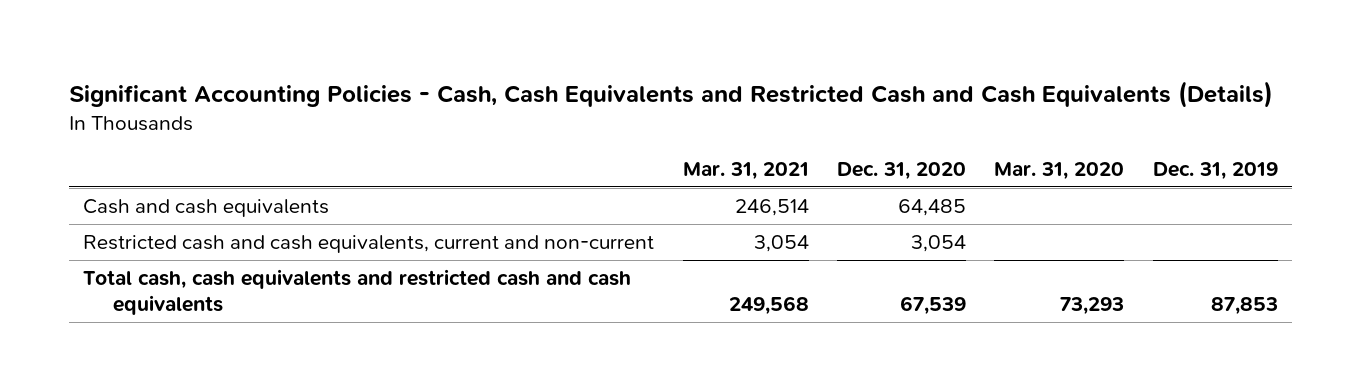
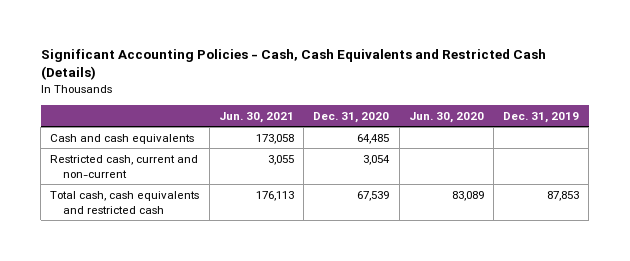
[69,80,1274,108] Significant Accounting Policies - Cash, Cash Equivalents and Restricted Cash and Cash Equivalents (Details) -> [40,49,546,81] Significant Accounting Policies - Cash, Cash Equivalents and Restricted Cash (Details)
[682,161,809,180] Mar. 31, 2021 -> none
[994,161,1125,180] Mar. 31, 2020 -> none
none -> [218,111,294,123] Jun. 30, 2021
none -> [408,111,484,123] Jun. 30, 2020
[83,235,655,254] Restricted cash and cash equivalents, current and non-current -> [50,154,199,178] Restricted cash, current and non-current
[83,269,632,316] Total cash, cash equivalents and restricted cash and cash equivalents -> [50,190,200,214] Total cash, cash equivalents and restricted cash

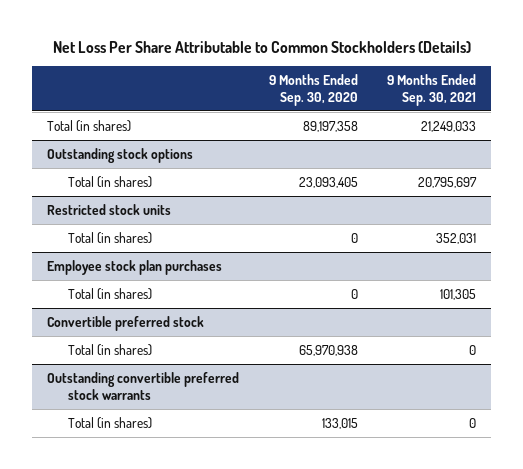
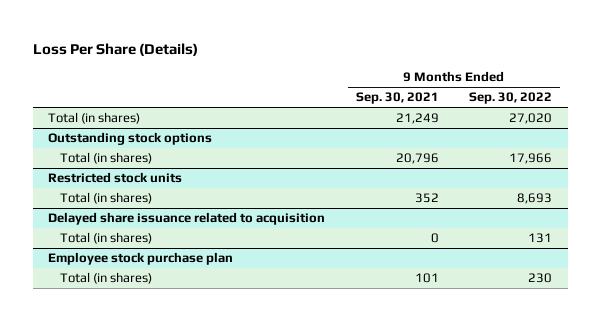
[52,40,471,53] Net Loss Per Share Attributable to Common Stockholders (Details) -> [33,42,199,56] Loss Per Share (Details)
[268,73,358,107] 9 Months Ended Sep. 30, 2020 -> none
none -> [469,92,553,105] Sep. 30, 2022
[421,120,477,132] 21,249,033 -> [395,113,439,125] 21,249
[418,176,478,188] 20,795,697 -> [395,153,439,165] 20,796
[46,259,222,275] Employee stock plan purchases -> none
[67,287,152,300] Total (in shares) -> none
[46,315,204,331] Convertible preferred stock -> none
[67,343,152,356] Total (in shares) -> none
[46,371,239,400] Outstanding convertible preferred stock warrants -> none
[436,232,477,244] 352,031 -> [414,193,439,204] 352
none -> [48,212,326,226] Delayed share issuance related to acquisition
none -> [48,252,234,266] Employee stock purchase plan
none -> [59,272,152,285] Total (in shares)

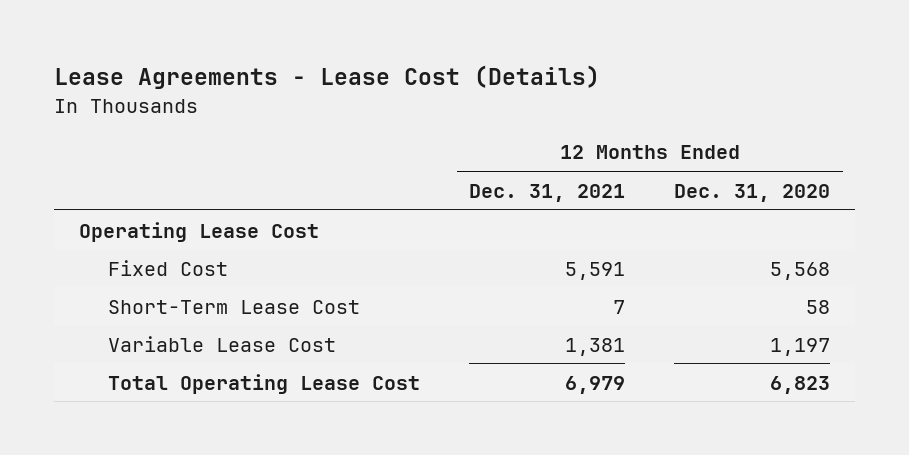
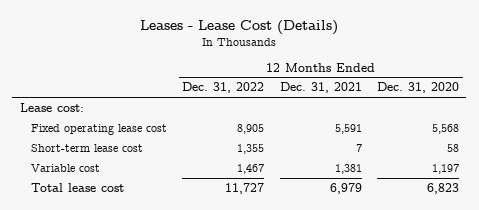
[54,65,601,90] Lease Agreements - Lease Cost (Details) -> [140,20,339,36] Leases - Lease Cost (Details)
none -> [182,82,265,94] Dec. 31, 2022
[78,221,319,242] Operating Lease Cost -> [20,102,85,112] Lease cost:
[107,259,228,276] Fixed Cost -> [31,123,168,135] Fixed operating lease cost
[107,299,360,314] Short-Term Lease Cost -> [31,143,144,152] Short-term lease cost
[107,335,336,352] Variable Lease Cost -> [31,163,101,172] Variable cost
[107,373,420,394] Total Operating Lease Cost -> [31,182,125,192] Total lease cost

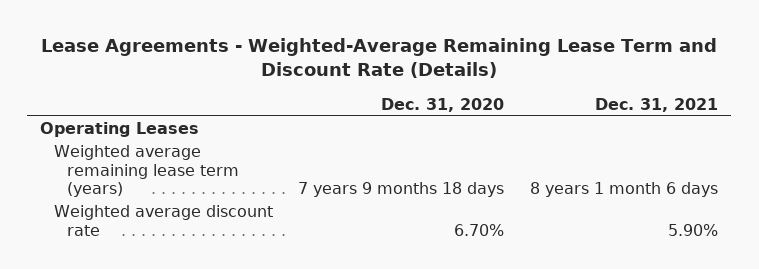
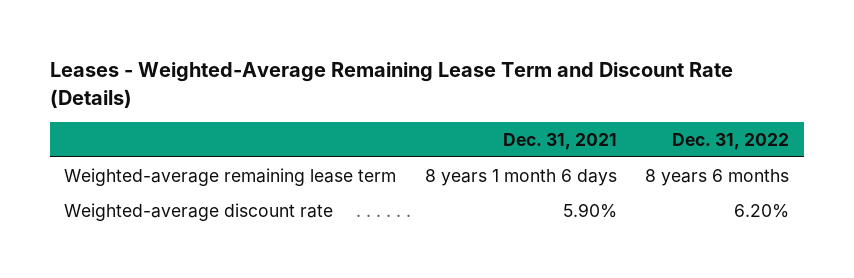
[41,37,718,79] Lease Agreements - Weighted-Average Remaining Lease Term and Discount Rate (Details) -> [50,62,734,108] Leases - Weighted-Average Remaining Lease Term and Discount Rate (Details)
[381,97,505,112] Dec. 31, 2020 -> none
none -> [672,133,790,151] Dec. 31, 2022
[40,122,200,138] Operating Leases -> none
[53,145,239,198] Weighted average remaining lease term (years) -> [64,167,397,186] Weighted-average remaining lease term
[53,205,273,236] Weighted average discount rate -> [64,202,334,221] Weighted-average discount rate

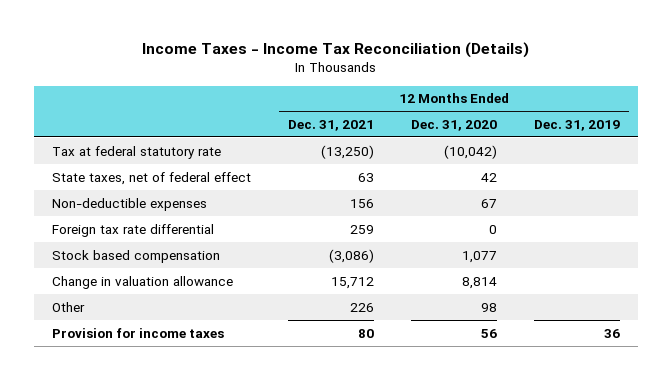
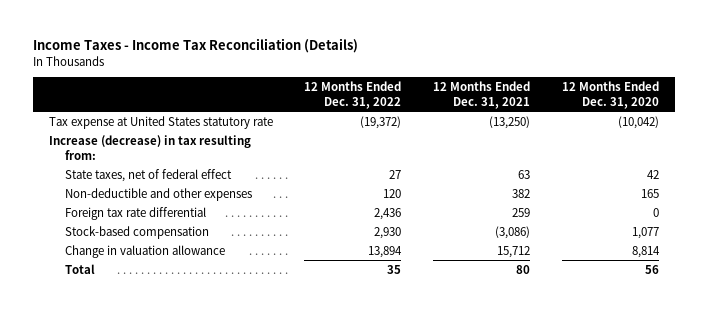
[533,119,620,131] Dec. 31, 2019 -> none
none -> [304,80,402,109] 12 Months Ended Dec. 31, 2022
[52,145,222,159] Tax at federal statutory rate -> [48,115,273,129] Tax expense at United States statutory rate
none -> [48,134,251,160] Increase (decrease) in tax resulting from:
[52,197,208,211] Non-deductible expenses -> [64,187,252,201] Non-deductible and other expenses
[350,198,375,208] 156 -> [511,188,530,198] 382
[481,198,498,208] 67 -> [640,188,659,198] 165
[52,249,221,263] Stock based compensation -> [64,225,209,239] Stock-based compensation
[52,301,86,312] Other -> none
[52,327,225,338] Provision for income taxes -> [64,263,95,274] Total

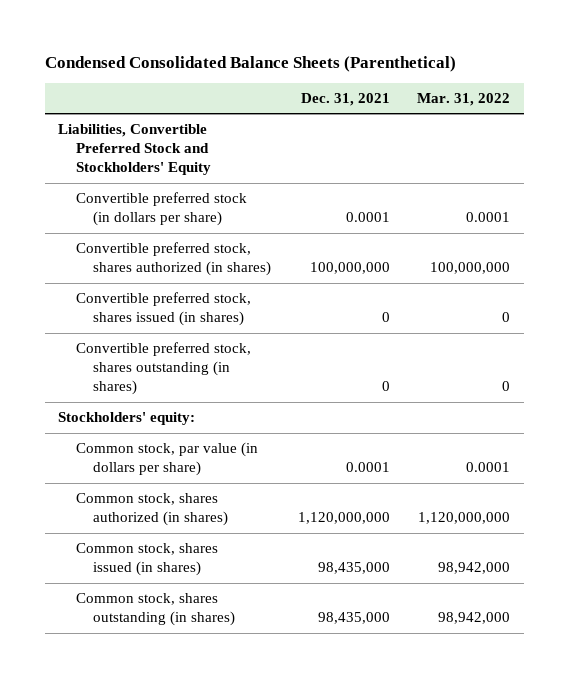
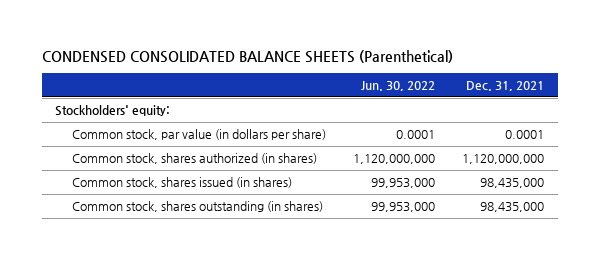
[44,55,456,72] Condensed Consolidated Balance Sheets (Parenthetical) -> [42,49,454,63] CONDENSED CONSOLIDATED BALANCE SHEETS (Parenthetical)
[417,92,511,106] Mar. 31, 2022 -> none
none -> [361,81,436,92] Jun. 30, 2022
[58,124,211,176] Liabilities, Convertible Preferred Stock and Stockholders' Equity -> none
[75,192,247,227] Convertible preferred stock (in dollars per share) -> none
[75,242,271,277] Convertible preferred stock, shares authorized (in shares) -> none
[75,292,251,327] Convertible preferred stock, shares issued (in shares) -> none
[75,342,251,396] Convertible preferred stock, shares outstanding (in shares) -> none

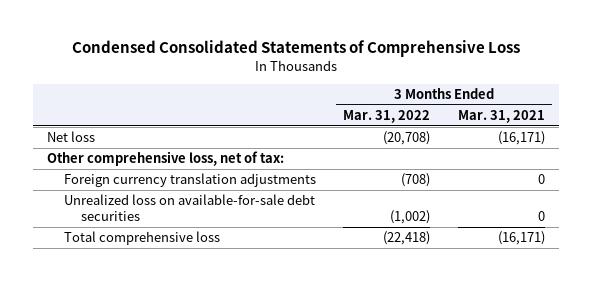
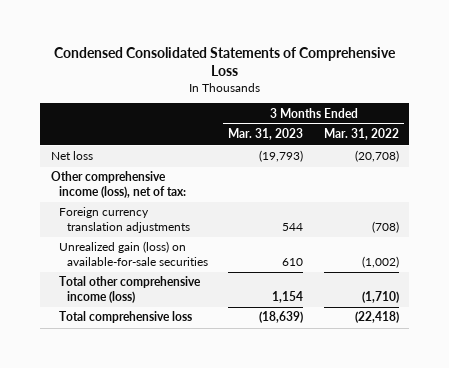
[457,110,545,124] Mar. 31, 2021 -> none
none -> [228,128,304,141] Mar. 31, 2023
[46,151,284,167] Other comprehensive loss, net of tax: -> [50,171,186,199] Other comprehensive income (loss), net of tax:
[63,194,315,222] Unrealized loss on available-for-sale debt securities -> [58,241,208,267] Unrealized gain (loss) on available-for-sale securities
none -> [58,276,201,304] Total other comprehensive income (loss)

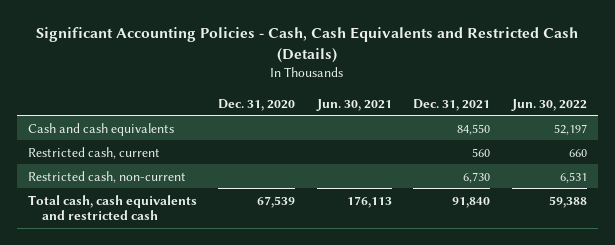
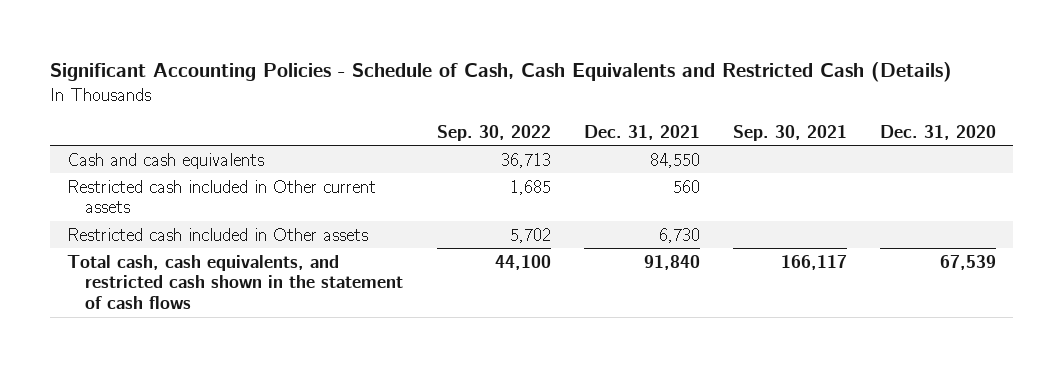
[36,26,579,64] Significant Accounting Policies - Cash, Cash Equivalents and Restricted Cash (Details) -> [49,61,952,82] Significant Accounting Policies - Schedule of Cash, Cash Equivalents and Restricted Cash (Details)
[315,98,392,111] Jun. 30, 2021 -> none
[511,98,588,111] Jun. 30, 2022 -> none
none -> [436,124,551,141] Sep. 30, 2022
none -> [733,124,848,141] Sep. 30, 2021
[27,146,160,159] Restricted cash, current -> [66,179,376,214] Restricted cash included in Other current assets
[27,170,186,183] Restricted cash, non-current -> [66,227,368,241] Restricted cash included in Other assets
[27,194,197,221] Total cash, cash equivalents and restricted cash -> [66,254,404,310] Total cash, cash equivalents, and restricted cash shown in the statement of cash flows

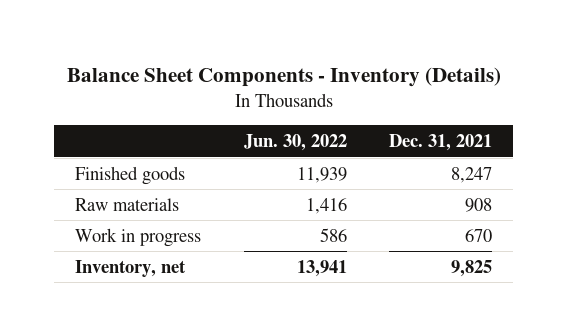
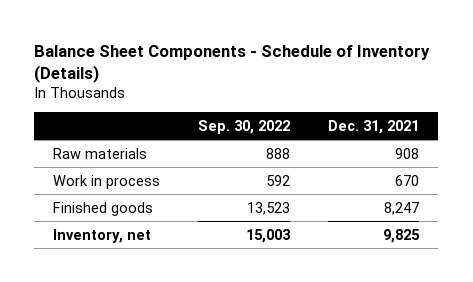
[66,67,501,88] Balance Sheet Components - Inventory (Details) -> [34,44,431,83] Balance Sheet Components - Schedule of Inventory (Details)
[243,134,347,152] Jun. 30, 2022 -> none
none -> [198,119,291,134] Sep. 30, 2022
[75,227,202,247] Work in progress -> [53,174,161,189] Work in process
[75,165,186,185] Finished goods -> [53,201,154,216] Finished goods

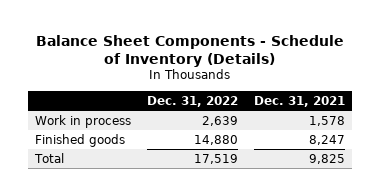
[198,119,291,134] Sep. 30, 2022 -> none
none -> [147,95,239,107] Dec. 31, 2022
[53,147,148,159] Raw materials -> none
[395,174,420,186] 670 -> [308,115,345,126] 1,578
[53,228,152,243] Inventory, net -> [34,152,65,163] Total

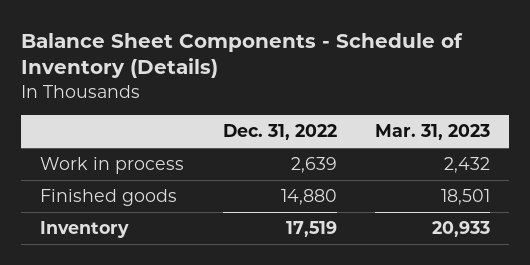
[253,95,345,107] Dec. 31, 2021 -> none
none -> [375,124,491,141] Mar. 31, 2023
[34,152,65,163] Total -> [39,221,129,239] Inventory

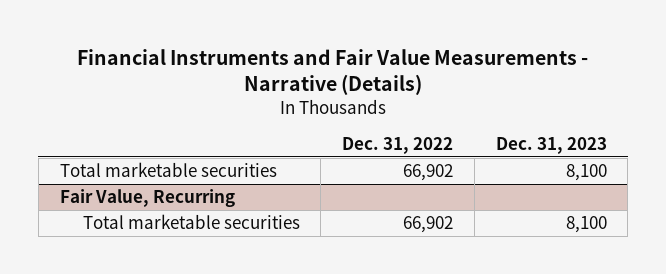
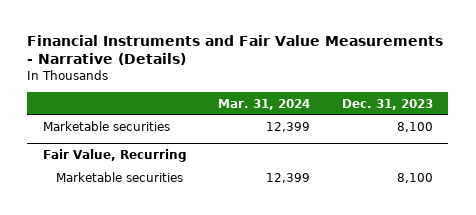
[342,137,454,155] Dec. 31, 2022 -> none
none -> [218,98,311,110] Mar. 31, 2024
[59,162,277,178] Total marketable securities -> [43,120,171,131] Marketable securities
[82,214,300,230] Total marketable securities -> [55,171,183,182] Marketable securities

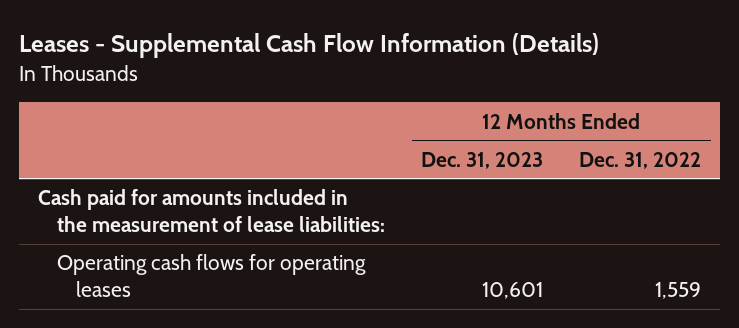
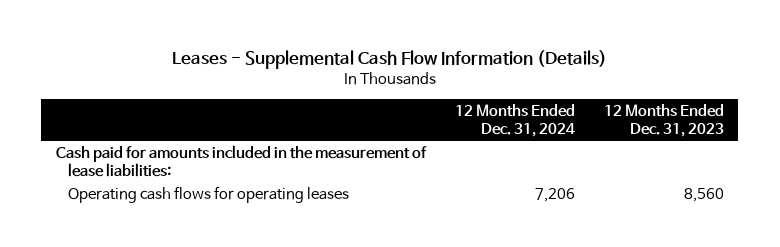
[579,151,702,169] Dec. 31, 2022 -> none
none -> [454,104,575,137] 12 Months Ended Dec. 31, 2024
[482,282,544,300] 10,601 -> [683,188,724,203] 8,560

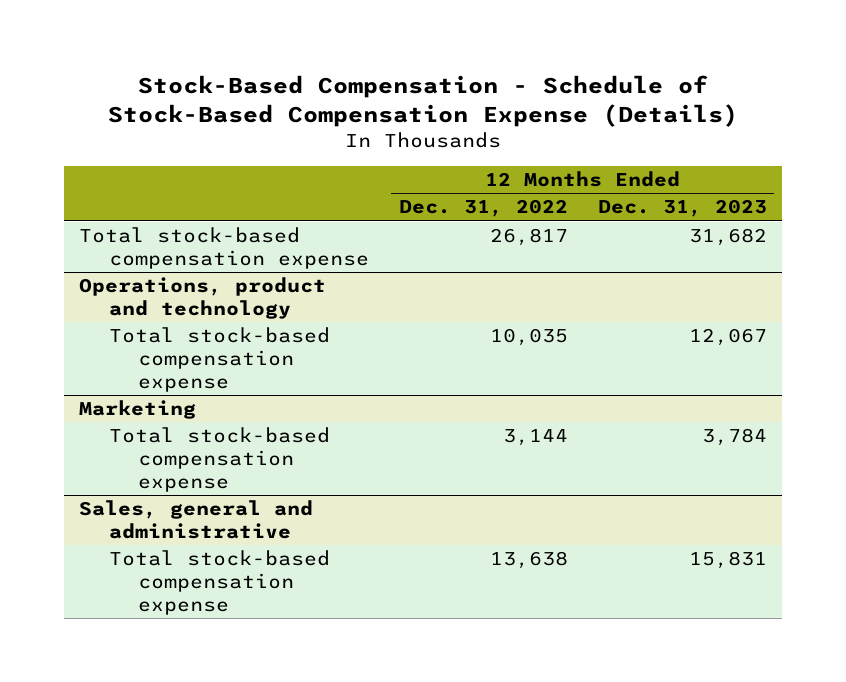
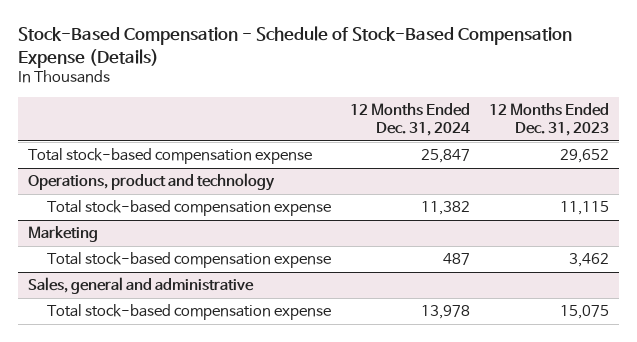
[398,199,568,218] Dec. 31, 2022 -> none
none -> [350,102,471,137] 12 Months Ended Dec. 31, 2024
[688,228,767,247] 31,682 -> [560,148,610,163] 29,652
[688,328,767,347] 12,067 -> [560,200,610,215] 11,115
[701,428,767,447] 3,784 -> [569,252,610,267] 3,462
[688,551,767,570] 15,831 -> [560,304,610,319] 15,075

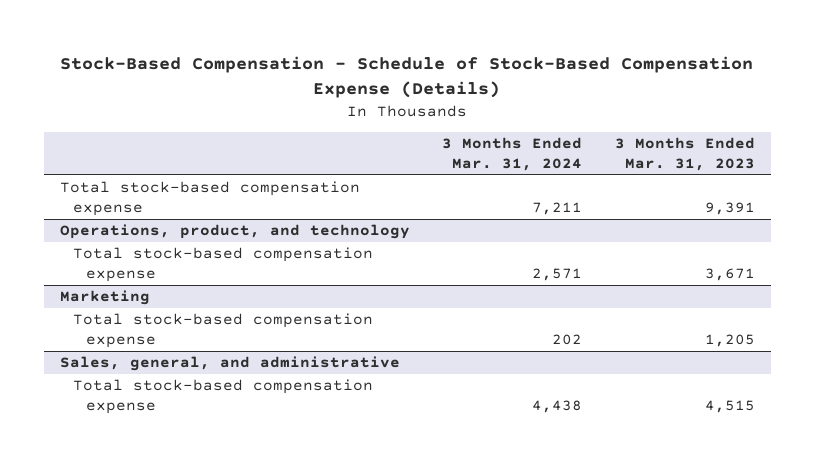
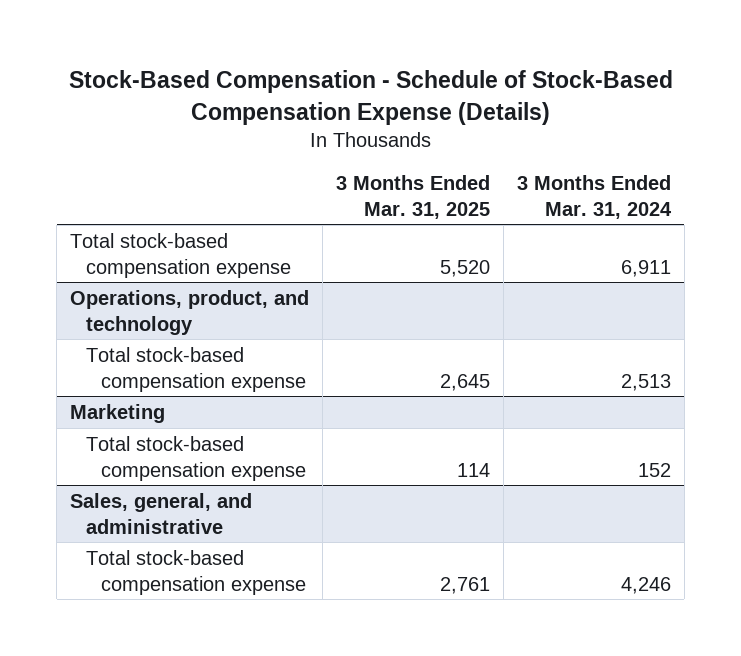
[614,137,755,171] 3 Months Ended Mar. 31, 2023 -> none
none -> [336,174,491,219] 3 Months Ended Mar. 31, 2025
[532,201,583,215] 7,211 -> [620,259,671,277] 6,911
[532,267,583,281] 2,571 -> [620,373,671,391] 2,513
[552,333,583,345] 202 -> [637,462,671,477] 152
[532,399,583,413] 4,438 -> [620,576,671,594] 4,246

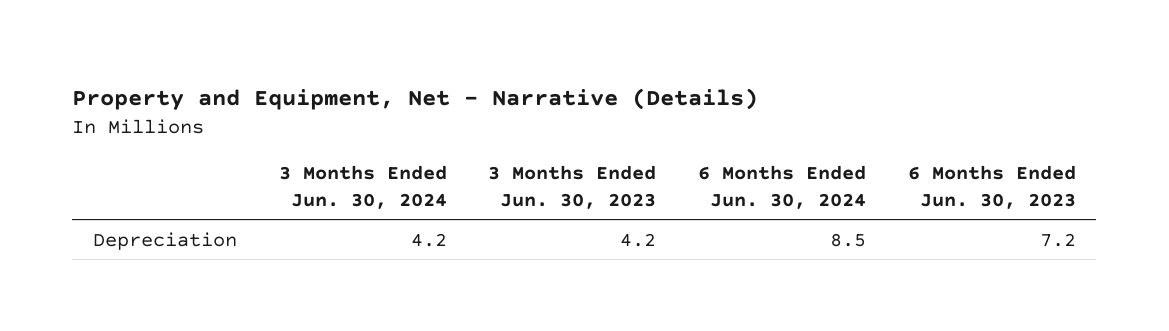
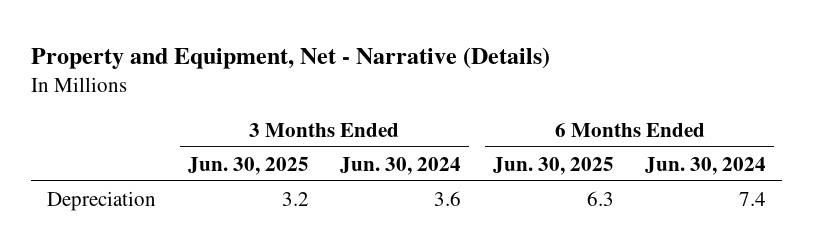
[488,165,657,209] 3 Months Ended Jun. 30, 2023 -> none
[907,165,1076,209] 6 Months Ended Jun. 30, 2023 -> none
none -> [187,156,309,175] Jun. 30, 2025
none -> [492,156,614,175] Jun. 30, 2025
[410,232,447,247] 4.2 -> [434,190,462,206] 3.6
[830,232,867,247] 8.5 -> [739,191,767,206] 7.4

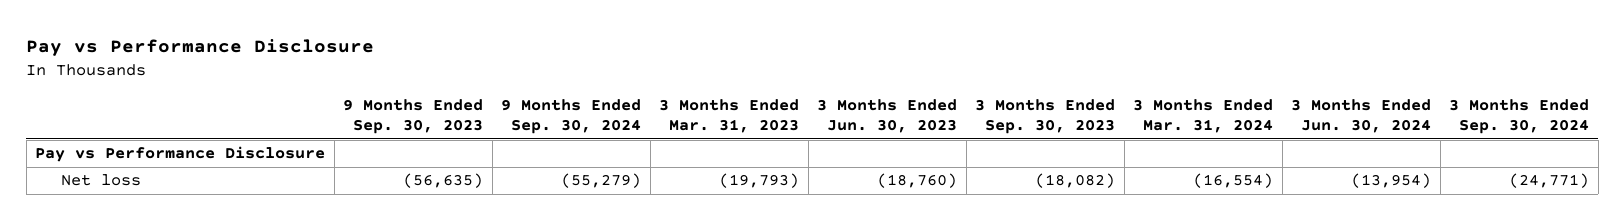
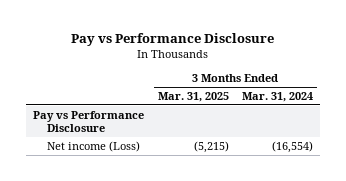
[343,99,484,135] 9 Months Ended Sep. 30, 2023 -> none
[501,99,642,135] 9 Months Ended Sep. 30, 2024 -> none
[659,99,800,134] 3 Months Ended Mar. 31, 2023 -> none
[817,99,958,134] 3 Months Ended Jun. 30, 2023 -> none
[975,99,1116,135] 3 Months Ended Sep. 30, 2023 -> none
[1291,99,1432,134] 3 Months Ended Jun. 30, 2024 -> none
[1449,99,1590,135] 3 Months Ended Sep. 30, 2024 -> none
none -> [157,92,229,103] Mar. 31, 2025
[60,174,141,187] Net loss -> [46,140,140,152] Net income (Loss)

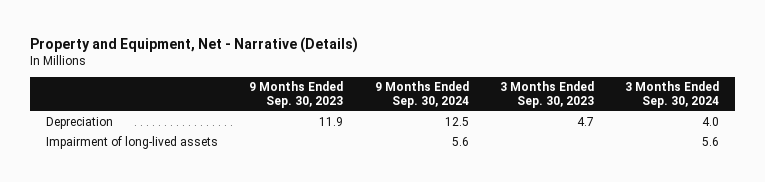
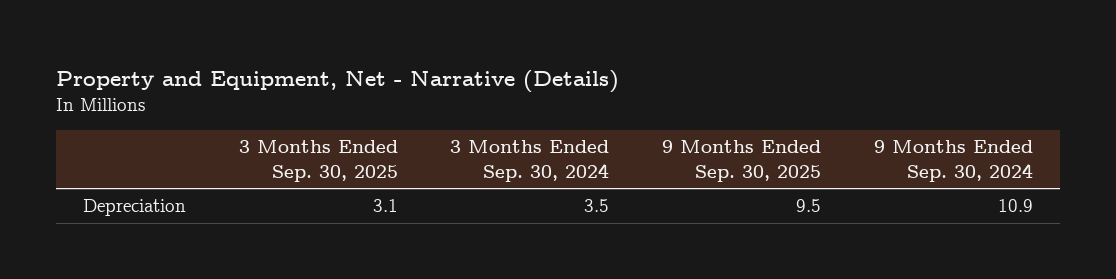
[249,81,344,109] 9 Months Ended Sep. 30, 2023 -> none
[499,81,594,109] 3 Months Ended Sep. 30, 2023 -> none
none -> [238,140,398,182] 3 Months Ended Sep. 30, 2025
none -> [662,140,822,182] 9 Months Ended Sep. 30, 2025
[45,136,218,150] Impairment of long-lived assets -> none
[444,117,469,127] 12.5 -> [998,199,1034,213] 10.9
[702,117,720,127] 4.0 -> [584,199,610,213] 3.5

